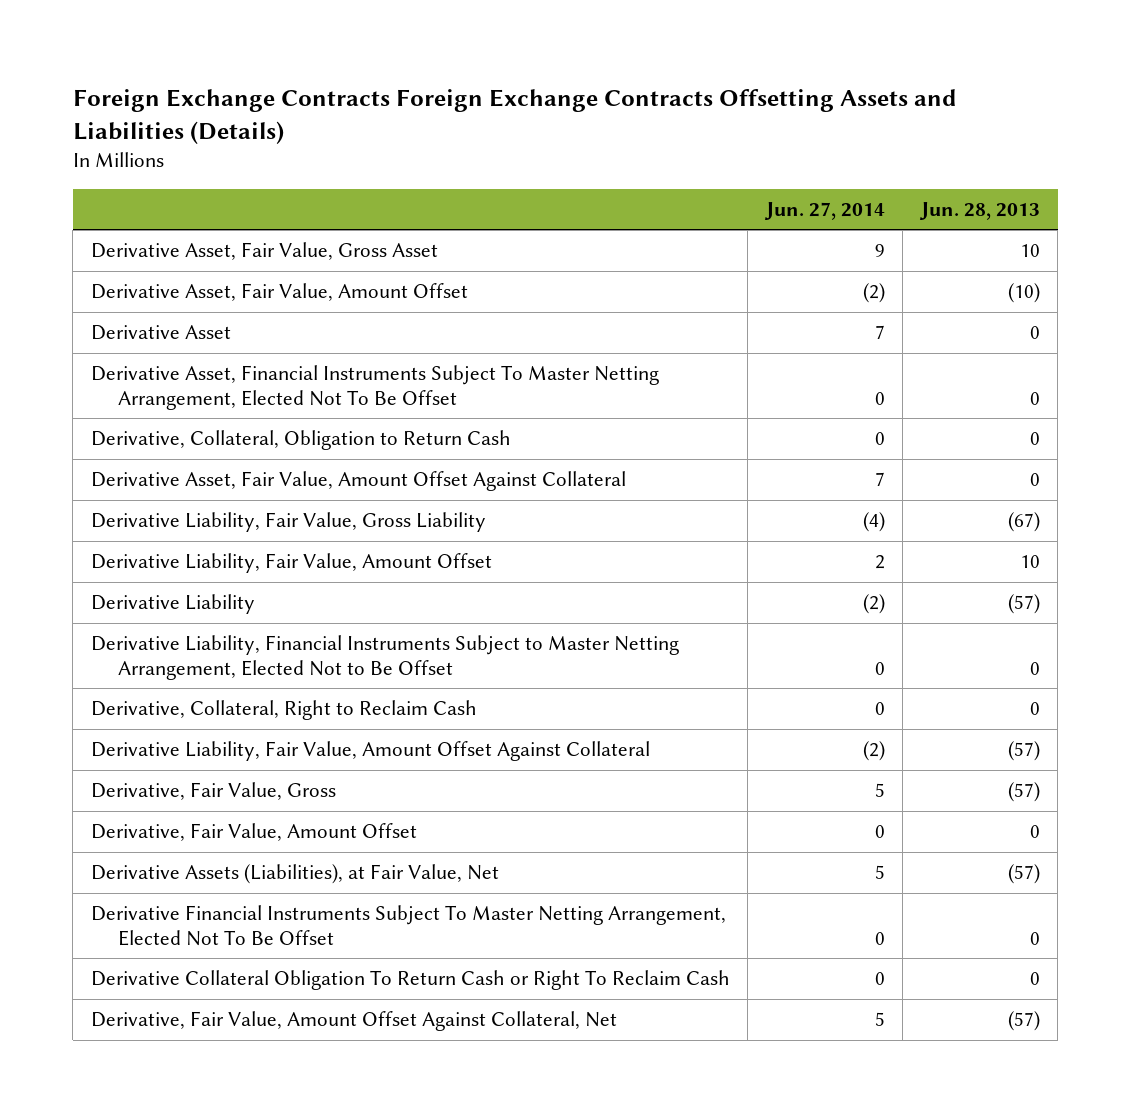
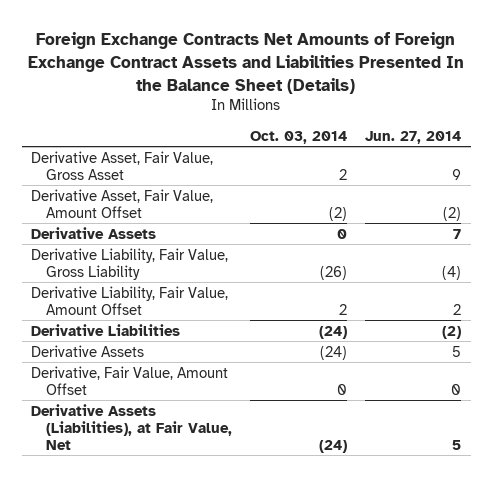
[72,88,956,144] Foreign Exchange Contracts Foreign Exchange Contracts Offsetting Assets and Liabilities (Details) -> [28,31,465,94] Foreign Exchange Contracts Net Amounts of Foreign Exchange Contract Assets and Liabilities Presented In the Balance Sheet (Details)
[918,201,1040,220] Jun. 28, 2013 -> none
none -> [249,130,347,144] Oct. 03, 2014
[90,365,659,410] Derivative Asset, Financial Instruments Subject To Master Netting Arrangement, Elected Not To Be Offset -> none
[90,430,511,451] Derivative, Collateral, Obligation to Return Cash -> none
[90,471,626,492] Derivative Asset, Fair Value, Amount Offset Against Collateral -> none
[90,325,231,341] Derivative Asset -> [30,226,156,239] Derivative Assets
[90,635,679,680] Derivative Liability, Financial Instruments Subject to Master Netting Arrangement, Elected Not to Be Offset -> none
[90,700,477,721] Derivative, Collateral, Right to Reclaim Cash -> none
[90,741,650,762] Derivative Liability, Fair Value, Amount Offset Against Collateral -> none
[90,594,255,615] Derivative Liability -> [30,323,180,336] Derivative Liabilities
[90,782,336,801] Derivative, Fair Value, Gross -> [30,344,144,357] Derivative Assets
[90,905,726,946] Derivative Financial Instruments Subject To Master Netting Arrangement, Elected Not To Be Offset -> none
[90,970,730,991] Derivative Collateral Obligation To Return Cash or Right To Reclaim Cash -> none
[90,1011,617,1032] Derivative, Fair Value, Amount Offset Against Collateral, Net -> none

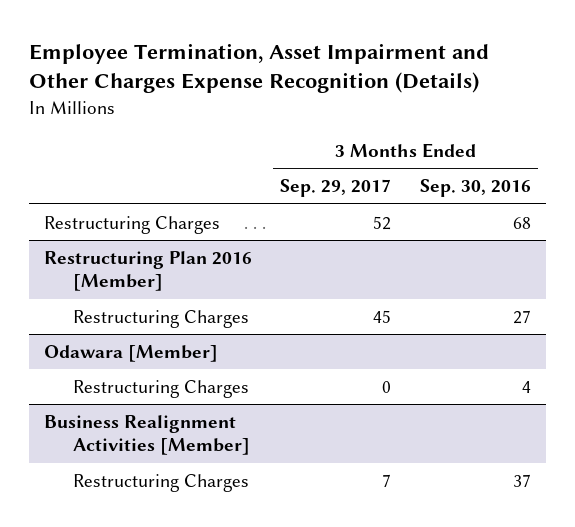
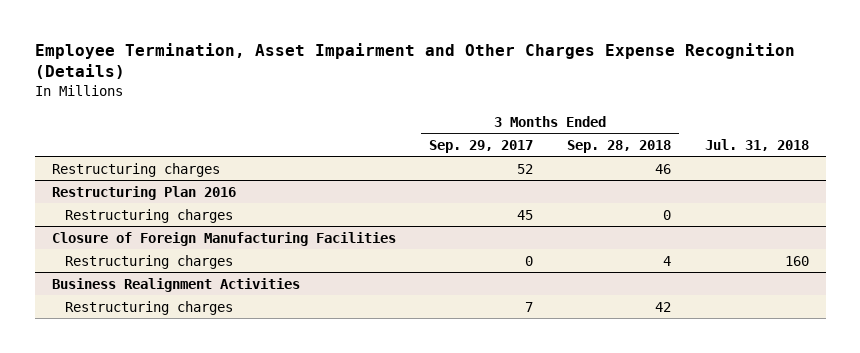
[420,178,532,197] Sep. 30, 2016 -> none
none -> [567,139,672,153] Sep. 28, 2018
none -> [704,138,809,151] Jul. 31, 2018
[43,344,218,362] Odawara [Member] -> none
[43,215,220,234] Restructuring Charges -> [51,162,220,177] Restructuring charges
[43,250,252,292] Restructuring Plan 2016 [Member] -> [51,185,236,200] Restructuring Plan 2016
[72,309,249,328] Restructuring Charges -> [65,208,234,223] Restructuring charges
none -> [51,231,396,246] Closure of Foreign Manufacturing Facilities
[72,379,249,398] Restructuring Charges -> [65,254,234,269] Restructuring charges
[43,414,250,456] Business Realignment Activities [Member] -> [51,277,300,292] Business Realignment Activities
[72,473,249,492] Restructuring Charges -> [65,300,234,315] Restructuring charges

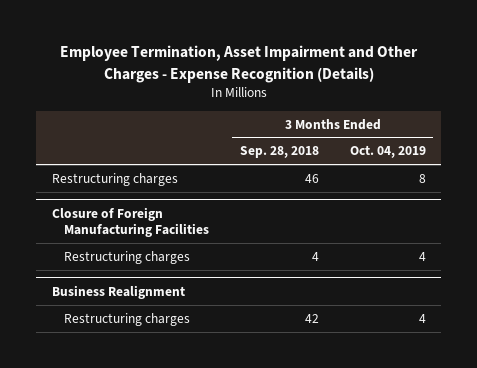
[34,43,795,80] Employee Termination, Asset Impairment and Other Charges Expense Recognition (Details) -> [59,45,418,83] Employee Termination, Asset Impairment and Other Charges - Expense Recognition (Details)
[429,139,534,153] Sep. 29, 2017 -> none
[704,138,809,151] Jul. 31, 2018 -> none
none -> [349,145,426,159] Oct. 04, 2019
[51,185,236,200] Restructuring Plan 2016 -> none
[65,208,234,223] Restructuring charges -> none
[51,277,300,292] Business Realignment Activities -> [51,284,185,299] Business Realignment

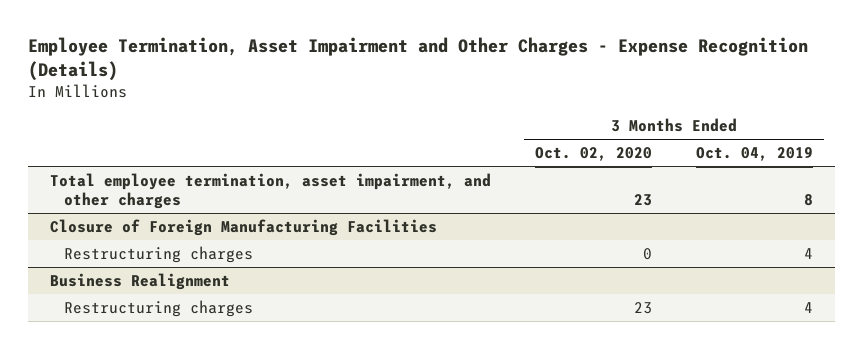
[239,146,319,159] Sep. 28, 2018 -> none
none -> [535,147,653,162] Oct. 02, 2020
[51,172,178,186] Restructuring charges -> none
none -> [49,172,491,210] Total employee termination, asset impairment, and other charges

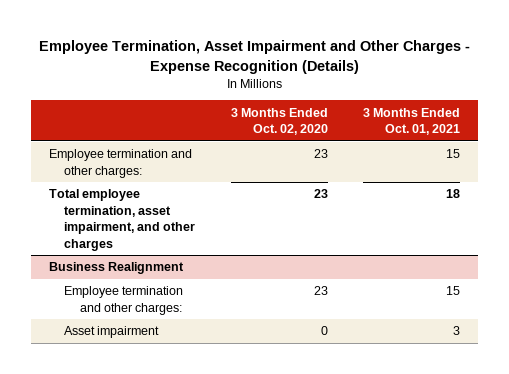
[696,147,814,162] Oct. 04, 2019 -> none
none -> [363,107,461,136] 3 Months Ended Oct. 01, 2021
none -> [49,149,193,178] Employee termination and other charges:
[49,218,437,236] Closure of Foreign Manufacturing Facilities -> none
[64,245,254,263] Restructuring charges -> none
[64,299,254,317] Restructuring charges -> [64,286,184,315] Employee termination and other charges:
none -> [64,326,160,339] Asset impairment

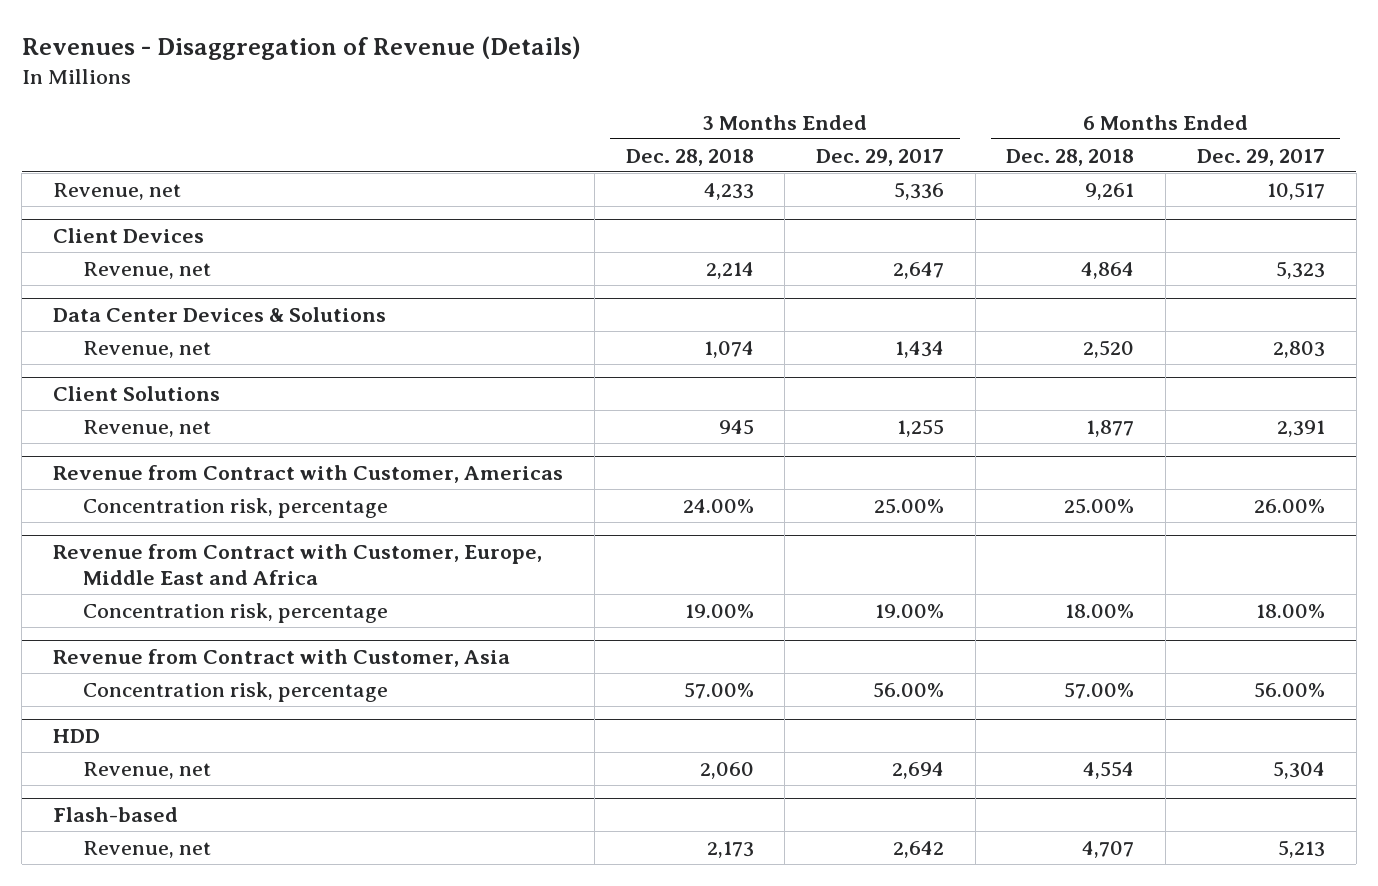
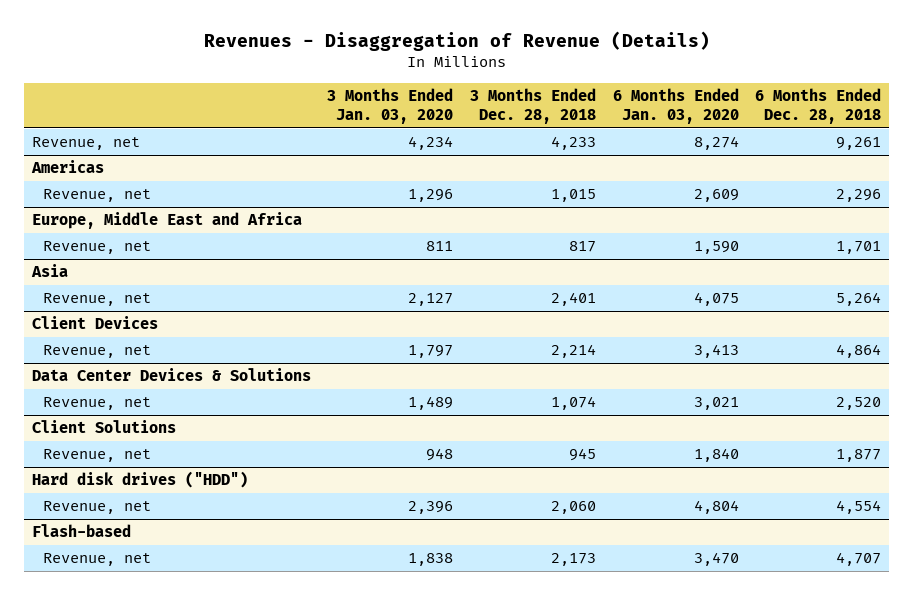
[816,148,945,166] Dec. 29, 2017 -> none
[1196,148,1325,166] Dec. 29, 2017 -> none
none -> [327,87,454,124] 3 Months Ended Jan. 03, 2020
none -> [612,87,739,124] 6 Months Ended Jan. 03, 2020
none -> [30,160,104,174] Americas
none -> [42,189,151,203] Revenue, net
none -> [31,212,302,230] Europe, Middle East and Africa
none -> [42,241,151,255] Revenue, net
none -> [30,264,68,278] Asia
none -> [42,293,151,307] Revenue, net
[53,464,564,483] Revenue from Contract with Customer, Americas -> none
[83,497,389,518] Concentration risk, percentage -> none
[53,543,543,586] Revenue from Contract with Customer, Europe, Middle East and Africa -> none
[83,602,389,623] Concentration risk, percentage -> none
[53,648,511,667] Revenue from Contract with Customer, Asia -> none
[83,681,389,702] Concentration risk, percentage -> none
[53,728,101,743] HDD -> [31,471,248,489] Hard disk drives ("HDD")

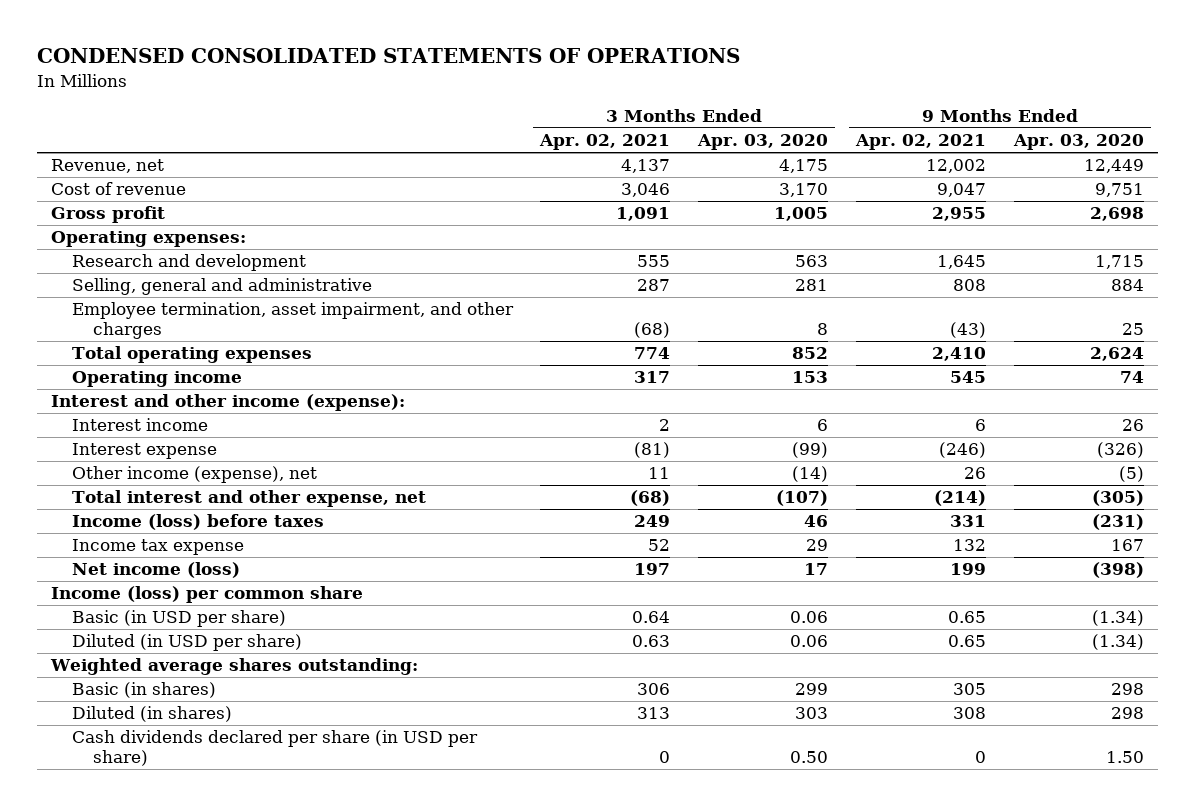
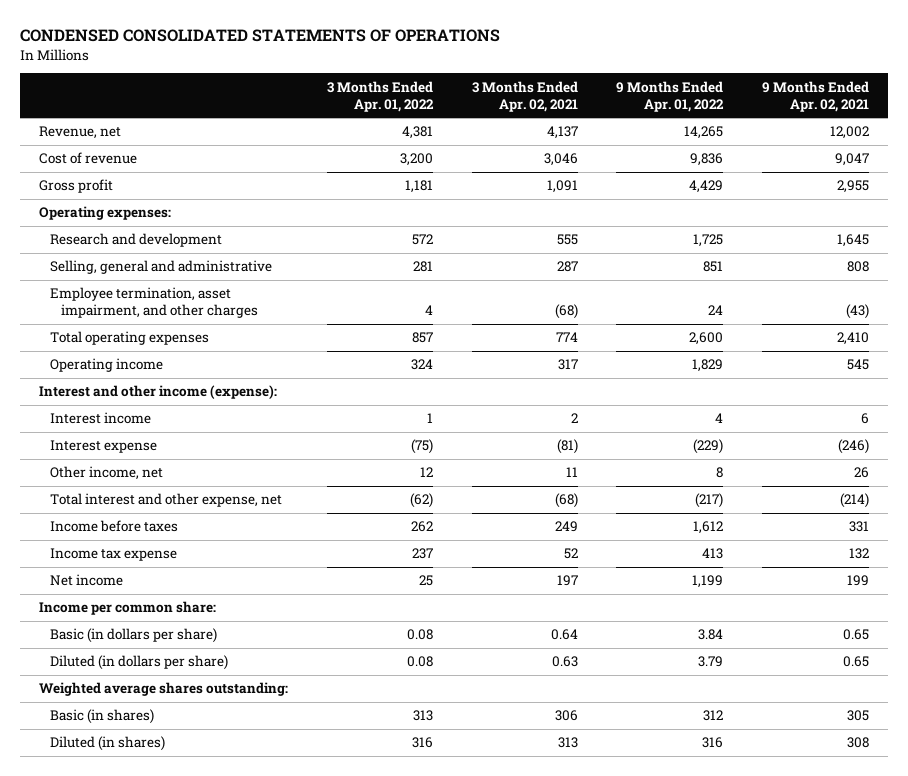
[697,134,829,151] Apr. 03, 2020 -> none
[1012,134,1144,151] Apr. 03, 2020 -> none
none -> [326,80,434,112] 3 Months Ended Apr. 01, 2022
none -> [616,80,725,112] 9 Months Ended Apr. 01, 2022
[71,466,317,484] Other income (expense), net -> [50,466,164,481] Other income, net
[71,514,324,531] Income (loss) before taxes -> [50,520,179,533] Income before taxes
[71,562,240,579] Net income (loss) -> [50,574,124,587] Net income
[50,586,363,604] Income (loss) per common share -> [39,601,217,616] Income per common share:
[71,610,286,628] Basic (in USD per share) -> [50,628,218,644] Basic (in dollars per share)
[71,634,302,652] Diluted (in USD per share) -> [50,655,229,671] Diluted (in dollars per share)
[71,730,478,767] Cash dividends declared per share (in USD per share) -> none

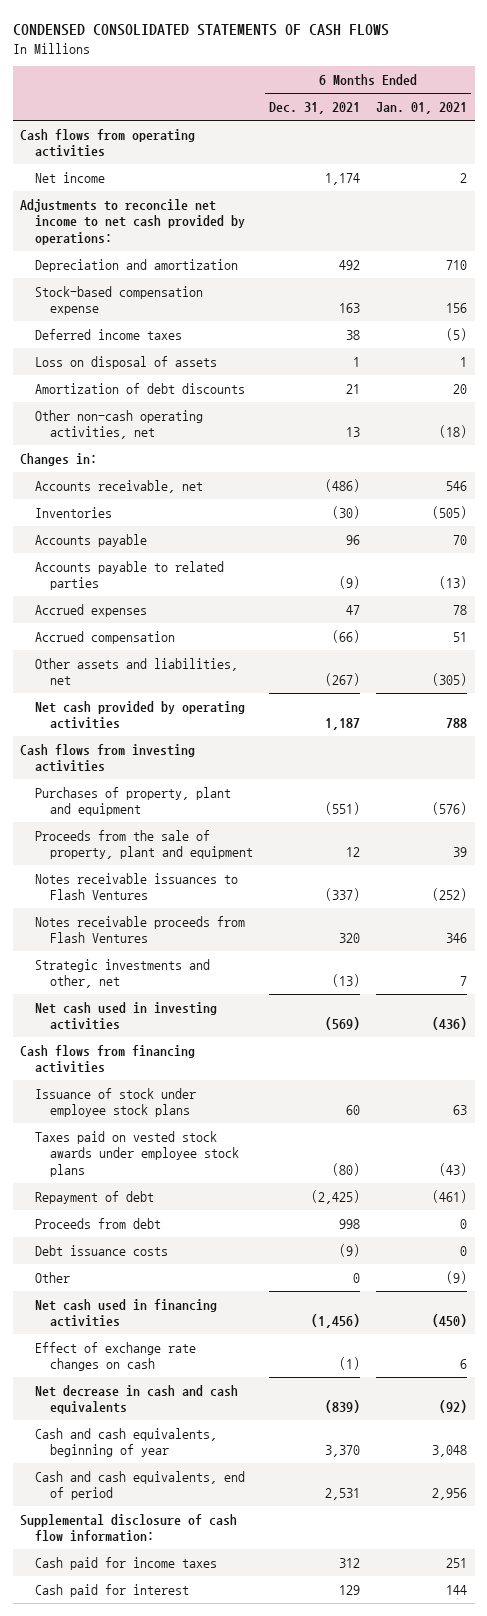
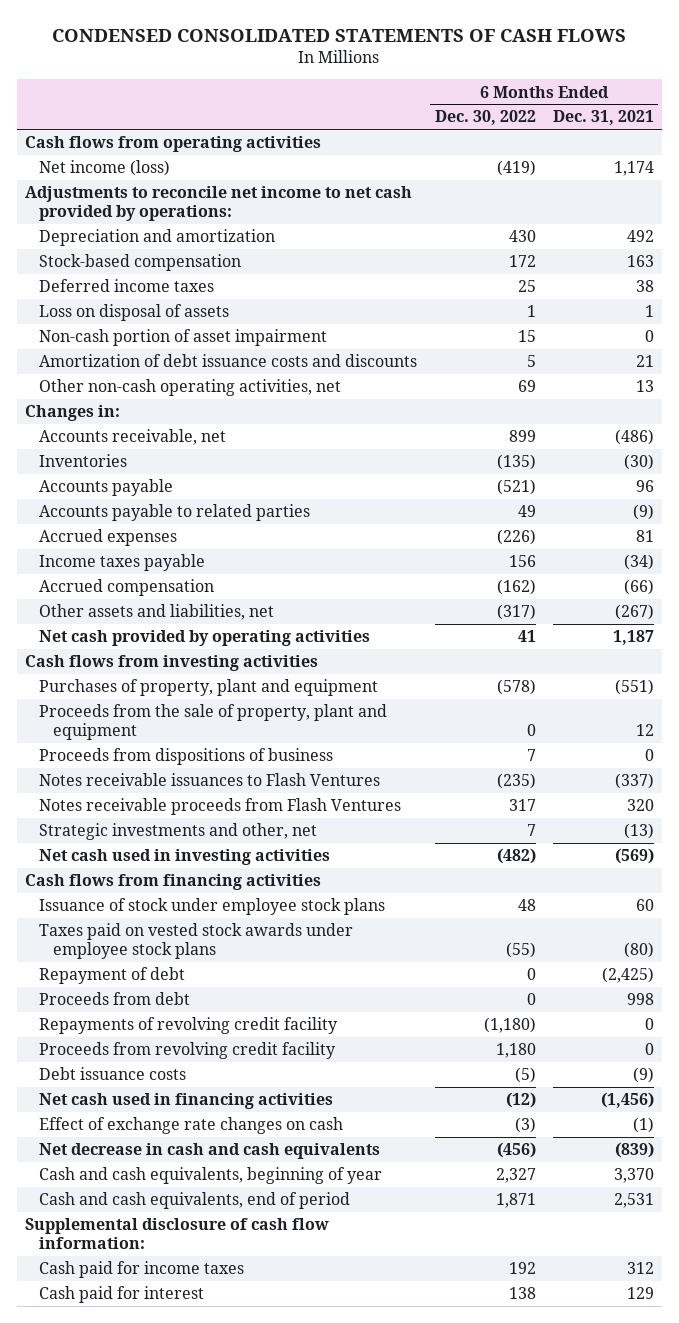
[375,102,467,115] Jan. 01, 2021 -> none
none -> [434,110,536,126] Dec. 30, 2022
[35,171,106,183] Net income -> [39,160,171,177] Net income (loss)
[35,285,204,316] Stock-based compensation expense -> [39,254,242,272] Stock-based compensation
none -> [39,329,328,347] Non-cash portion of asset impairment
[35,382,246,394] Amortization of debt discounts -> [39,354,418,368] Amortization of debt issuance costs and discounts
[345,604,360,615] 47 -> [635,530,654,543] 81
none -> [39,554,206,572] Income taxes payable
none -> [39,748,334,766] Proceeds from dispositions of business
none -> [39,1017,339,1035] Repayments of revolving credit facility
none -> [39,1042,337,1060] Proceeds from revolving credit facility
[35,1271,71,1283] Other -> none

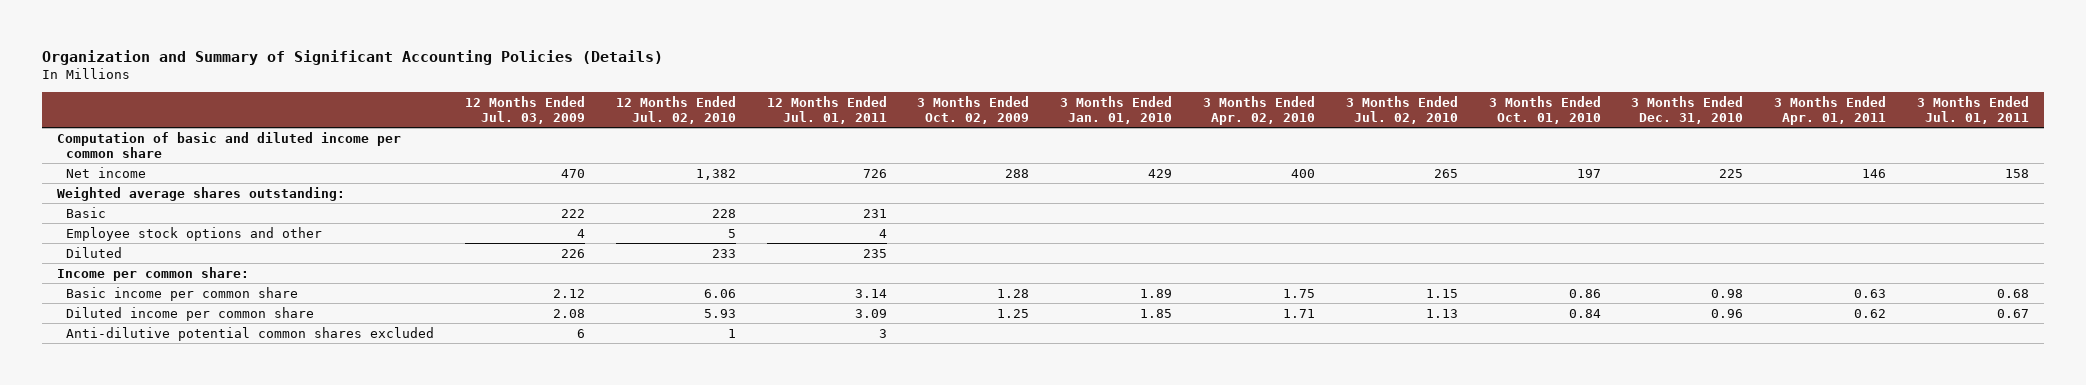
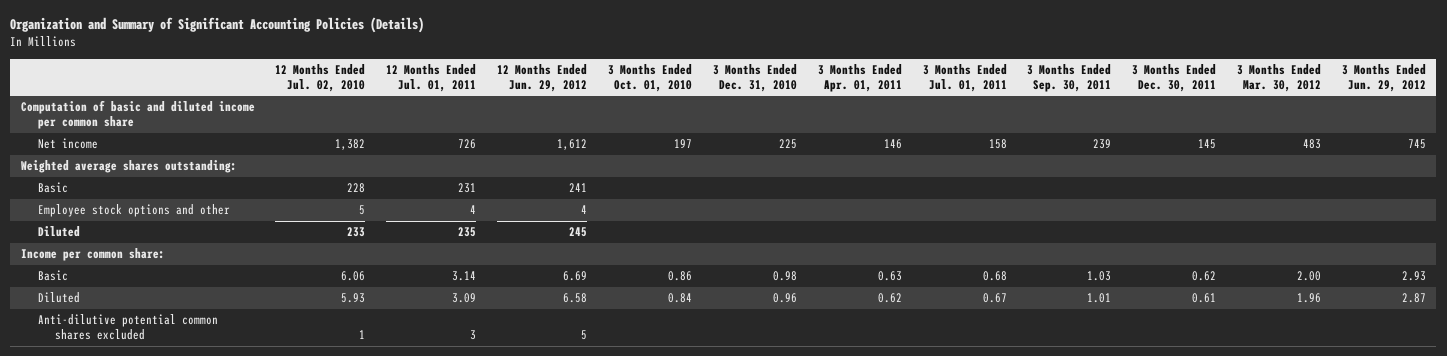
[465,95,586,124] 12 Months Ended Jul. 03, 2009 -> none
[917,95,1030,124] 3 Months Ended Oct. 02, 2009 -> none
[1060,95,1173,124] 3 Months Ended Jan. 01, 2010 -> none
[1203,95,1316,125] 3 Months Ended Apr. 02, 2010 -> none
[1345,95,1458,124] 3 Months Ended Jul. 02, 2010 -> none
none -> [497,63,588,92] 12 Months Ended Jun. 29, 2012
none -> [1027,63,1112,92] 3 Months Ended Sep. 30, 2011
none -> [1132,63,1217,92] 3 Months Ended Dec. 30, 2011
none -> [1237,63,1322,92] 3 Months Ended Mar. 30, 2012
none -> [1341,63,1426,92] 3 Months Ended Jun. 29, 2012
[66,286,299,301] Basic income per common share -> [37,270,68,282] Basic
[66,306,315,321] Diluted income per common share -> [37,292,80,304] Diluted

